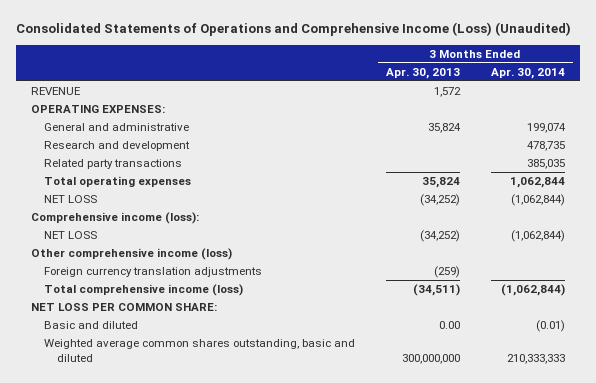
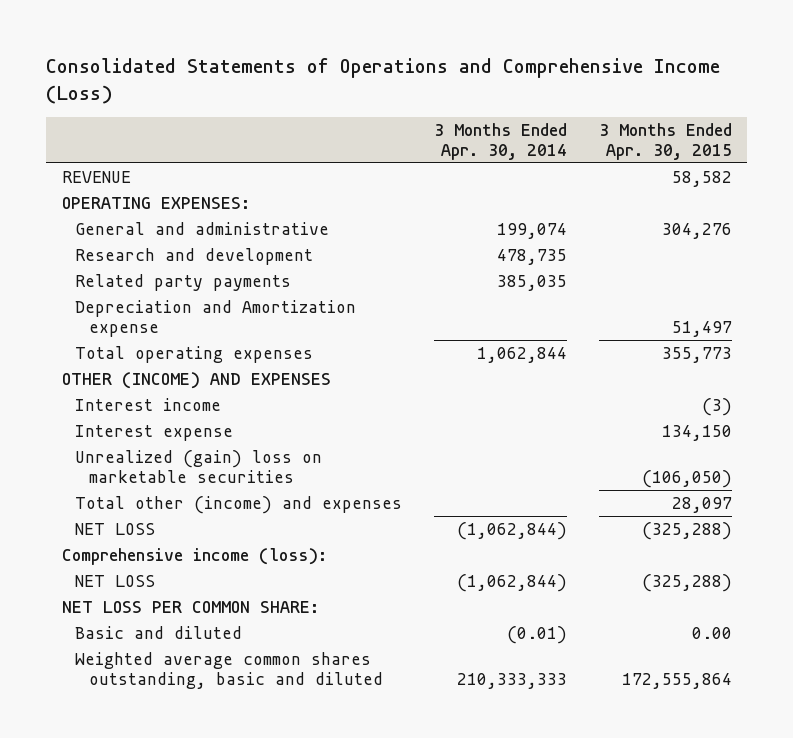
[15,22,571,37] Consolidated Statements of Operations and Comprehensive Income (Loss) (Unaudited) -> [46,57,721,104] Consolidated Statements of Operations and Comprehensive Income (Loss)
[385,68,460,80] Apr. 30, 2013 -> none
none -> [598,122,732,160] 3 Months Ended Apr. 30, 2015
[43,159,182,170] Related party transactions -> [75,273,292,291] Related party payments
none -> [75,299,357,337] Depreciation and Amortization expense
none -> [61,371,331,389] OTHER (INCOME) AND EXPENSES
none -> [75,397,222,411] Interest income
none -> [75,424,234,441] Interest expense
none -> [75,449,323,483] Unrealized (gain) loss on marketable securities
none -> [75,495,403,514] Total other (income) and expenses
[31,248,233,261] Other comprehensive income (loss) -> none
[43,267,262,278] Foreign currency translation adjustments -> none
[43,284,243,297] Total comprehensive income (loss) -> none

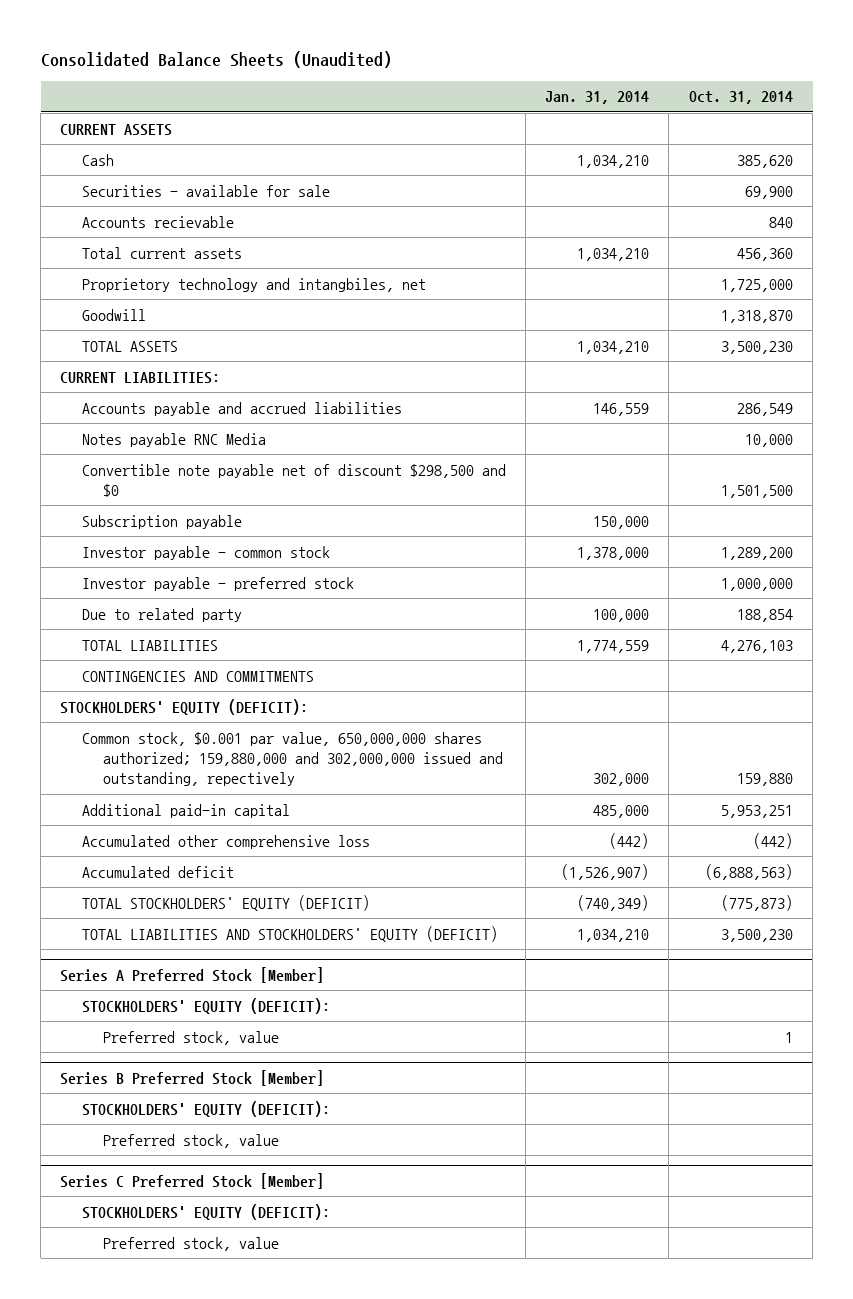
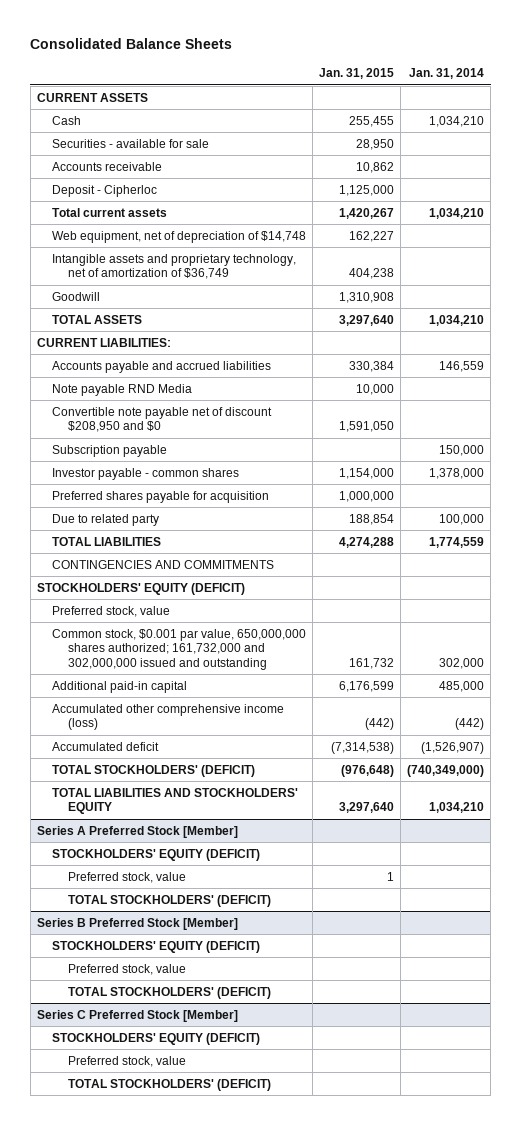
[40,51,392,69] Consolidated Balance Sheets (Unaudited) -> [30,38,233,50] Consolidated Balance Sheets
[688,91,793,105] Oct. 31, 2014 -> none
none -> [319,68,395,80] Jan. 31, 2015
[81,215,234,228] Accounts recievable -> [52,161,163,171] Accounts receivable
none -> [52,184,158,197] Deposit - Cipherloc
[81,277,426,292] Proprietory technology and intangbiles, net -> none
none -> [52,230,307,243] Web equipment, net of depreciation of $14,748
none -> [52,253,297,280] Intangible assets and proprietary technology, net of amortization of $36,749
[81,432,266,447] Notes payable RNC Media -> [52,383,193,396] Note payable RND Media
[81,463,506,497] Convertible note payable net of discount $298,500 and $0 -> [52,406,273,433] Convertible note payable net of discount $208,950 and $0
[81,576,354,591] Investor payable - preferred stock -> none
[81,545,330,560] Investor payable - common stock -> [52,467,240,480] Investor payable - common shares
none -> [52,490,270,503] Preferred shares payable for acquisition
[60,698,309,715] STOCKHOLDERS' EQUITY (DEFICIT): -> [36,582,245,595] STOCKHOLDERS' EQUITY (DEFICIT)
none -> [52,605,171,617] Preferred stock, value
[81,731,503,787] Common stock, $0.001 par value, 650,000,000 shares authorized; 159,880,000 and 302,000,000 issued and outstanding, repectively -> [52,628,307,670] Common stock, $0.001 par value, 650,000,000 shares authorized; 161,732,000 and 302,000,000 issued and outstanding
[81,834,370,849] Accumulated other comprehensive loss -> [52,703,285,731] Accumulated other comprehensive income (loss)
[81,894,370,911] TOTAL STOCKHOLDERS' EQUITY (DEFICIT) -> [52,764,256,777] TOTAL STOCKHOLDERS' (DEFICIT)
[577,894,650,911] (740,349) -> [407,764,485,777] (740,349,000)
[81,925,498,942] TOTAL LIABILITIES AND STOCKHOLDERS' EQUITY (DEFICIT) -> [52,787,299,815] TOTAL LIABILITIES AND STOCKHOLDERS' EQUITY
[81,997,330,1014] STOCKHOLDERS' EQUITY (DEFICIT): -> [52,848,261,861] STOCKHOLDERS' EQUITY (DEFICIT)
none -> [67,894,271,907] TOTAL STOCKHOLDERS' (DEFICIT)
[81,1100,330,1117] STOCKHOLDERS' EQUITY (DEFICIT): -> [52,940,261,953] STOCKHOLDERS' EQUITY (DEFICIT)
none -> [67,986,271,999] TOTAL STOCKHOLDERS' (DEFICIT)
[81,1203,330,1220] STOCKHOLDERS' EQUITY (DEFICIT): -> [52,1032,261,1045] STOCKHOLDERS' EQUITY (DEFICIT)
none -> [67,1078,271,1091] TOTAL STOCKHOLDERS' (DEFICIT)

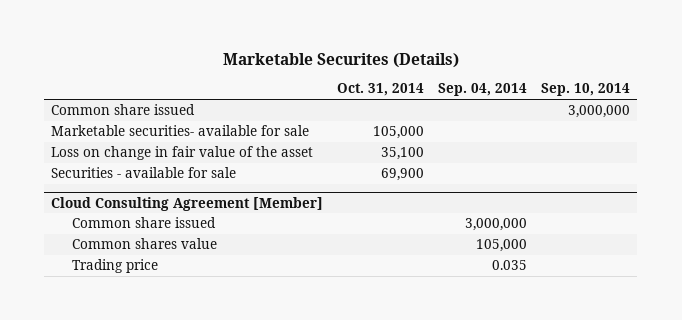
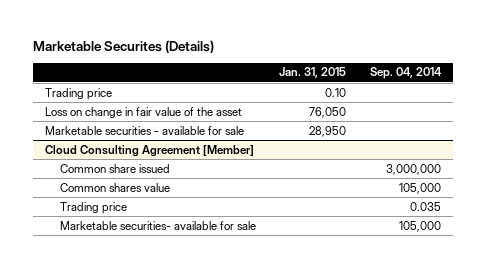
[337,83,425,97] Oct. 31, 2014 -> none
[541,83,631,97] Sep. 10, 2014 -> none
none -> [279,67,347,79] Jan. 31, 2015
[51,104,196,116] Common share issued -> none
[51,125,310,137] Marketable securities- available for sale -> none
none -> [44,87,112,100] Trading price
[51,167,237,179] Securities - available for sale -> [44,125,244,135] Marketable securities - available for sale
none -> [59,220,256,230] Marketable securities- available for sale

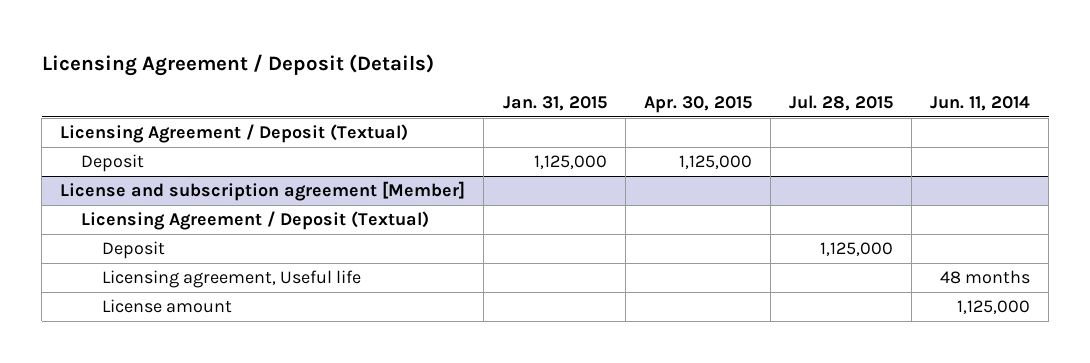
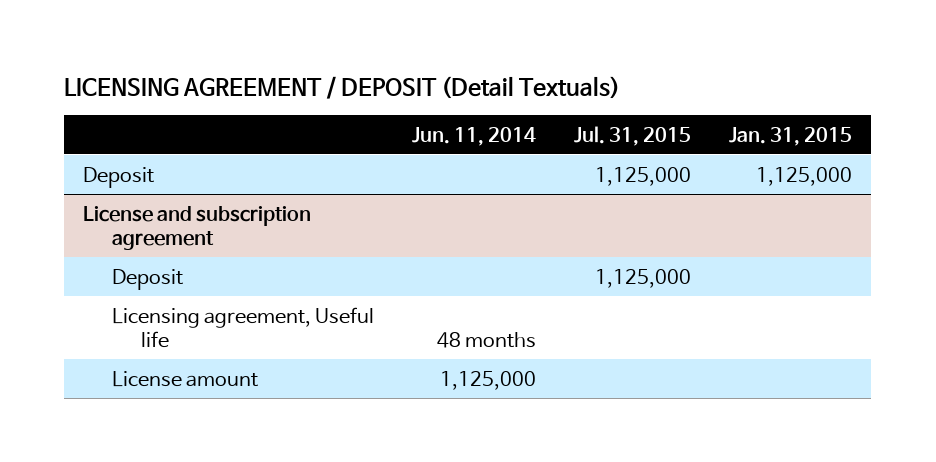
[41,53,434,76] Licensing Agreement / Deposit (Details) -> [64,76,621,100] LICENSING AGREEMENT / DEPOSIT (Detail Textuals)
[643,95,752,113] Apr. 30, 2015 -> none
[788,94,893,111] Jul. 28, 2015 -> none
none -> [574,125,692,146] Jul. 31, 2015
[60,124,409,144] Licensing Agreement / Deposit (Textual) -> none
[81,211,430,231] Licensing Agreement / Deposit (Textual) -> none
[60,181,466,202] License and subscription agreement [Member] -> [83,205,312,251] License and subscription agreement

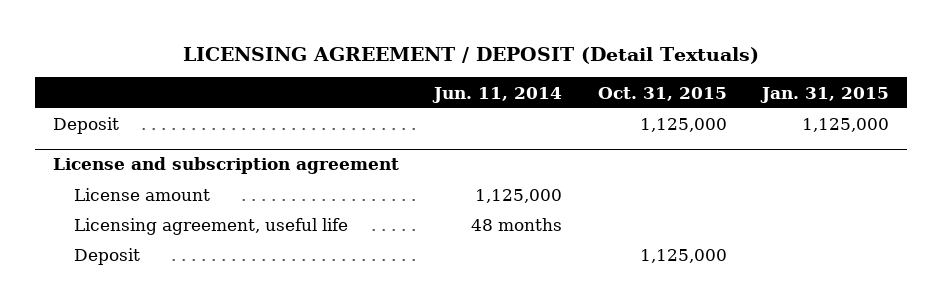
[574,125,692,146] Jul. 31, 2015 -> none
none -> [597,86,727,101] Oct. 31, 2015
[112,306,375,349] Licensing agreement, Useful life -> none
none -> [74,218,349,236] Licensing agreement, useful life
[112,268,184,290] Deposit -> [74,248,141,266] Deposit

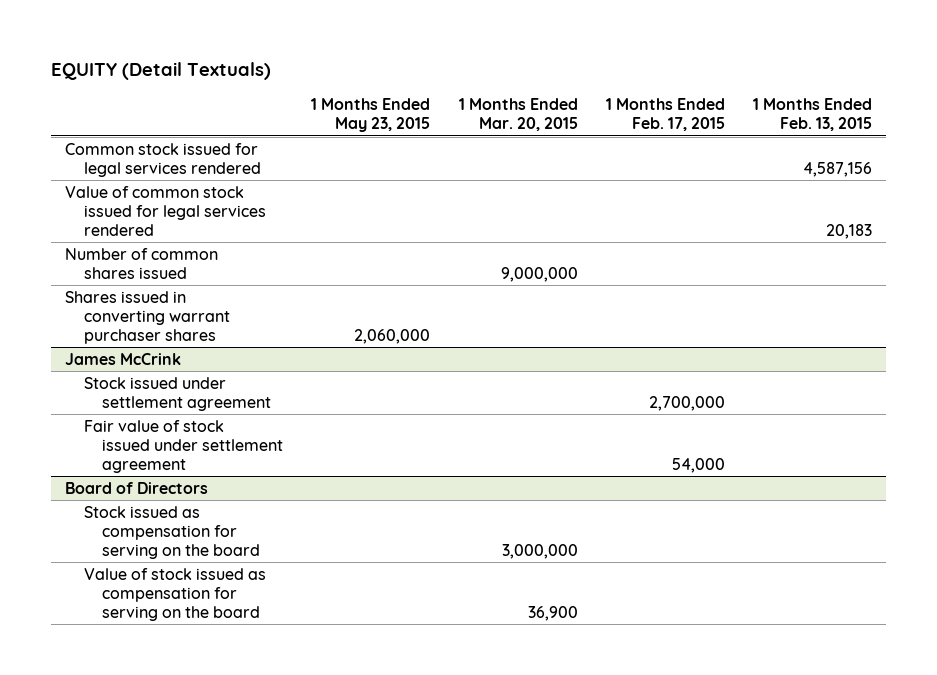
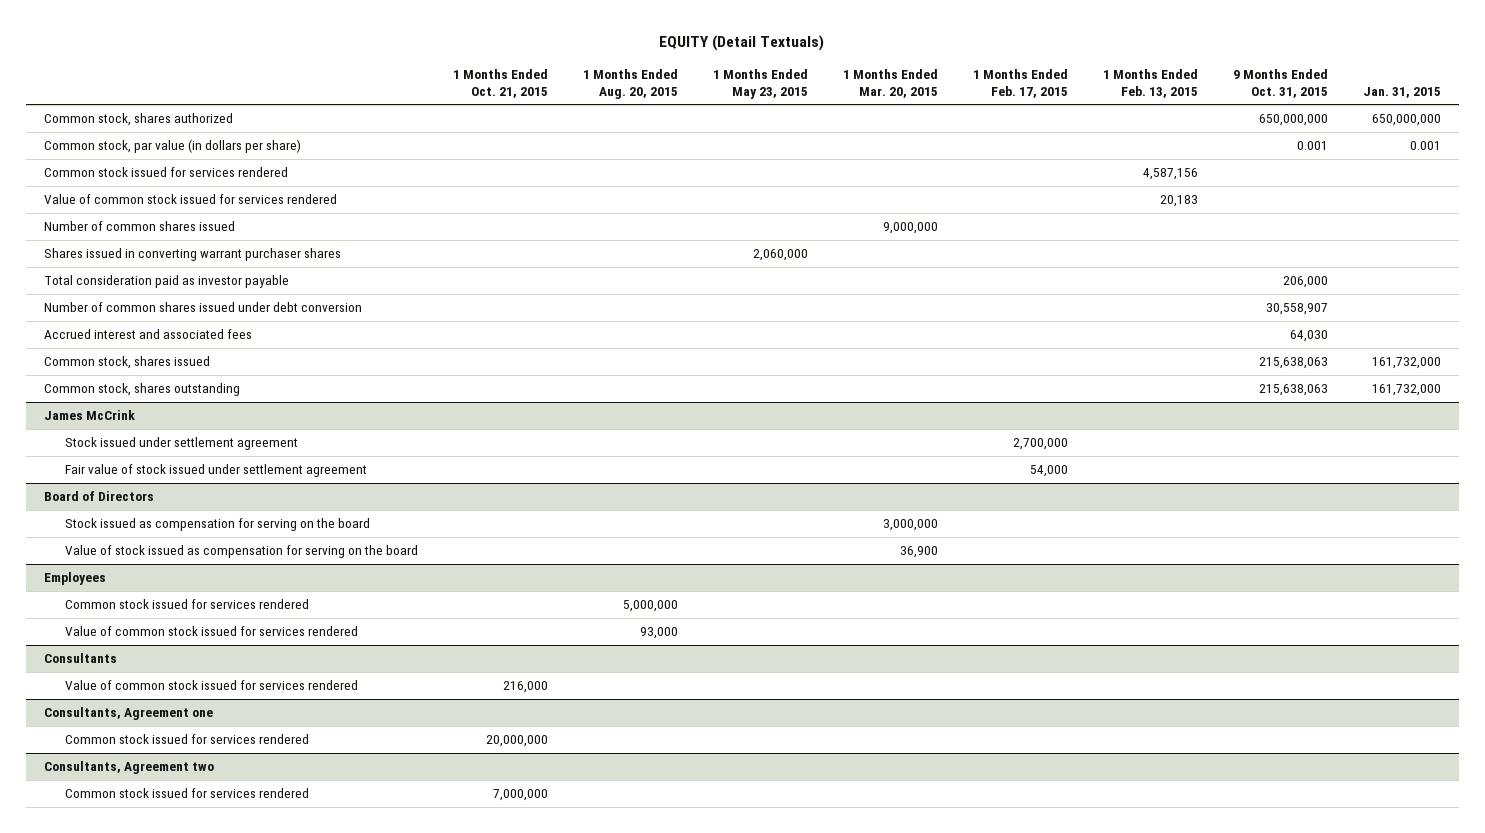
none -> [452,69,548,98] 1 Months Ended Oct. 21, 2015
none -> [582,69,678,99] 1 Months Ended Aug. 20, 2015
none -> [1233,69,1329,98] 9 Months Ended Oct. 31, 2015
none -> [1363,86,1442,98] Jan. 31, 2015
none -> [43,113,233,127] Common stock, shares authorized
none -> [43,139,301,154] Common stock, par value (in dollars per share)
[65,142,261,177] Common stock issued for legal services rendered -> [43,167,288,178] Common stock issued for services rendered
[65,185,266,237] Value of common stock issued for legal services rendered -> [43,194,337,205] Value of common stock issued for services rendered
none -> [43,275,289,289] Total consideration paid as investor payable
none -> [43,302,362,313] Number of common shares issued under debt conversion
none -> [43,329,252,340] Accrued interest and associated fees
none -> [43,356,210,370] Common stock, shares issued
none -> [43,383,240,397] Common stock, shares outstanding
none -> [43,572,106,586] Employees
none -> [64,599,309,610] Common stock issued for services rendered
none -> [64,626,358,637] Value of common stock issued for services rendered
none -> [43,653,117,664] Consultants
none -> [64,680,358,691] Value of common stock issued for services rendered
none -> [43,707,213,721] Consultants, Agreement one
none -> [64,734,309,745] Common stock issued for services rendered
none -> [43,761,214,775] Consultants, Agreement two
none -> [64,788,309,799] Common stock issued for services rendered

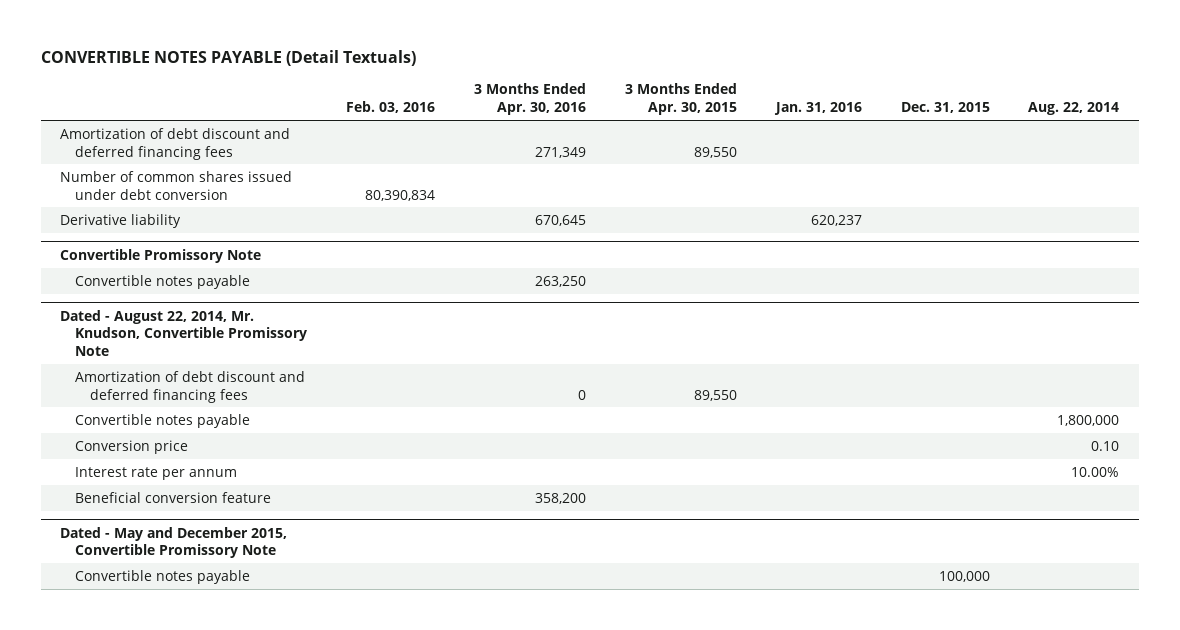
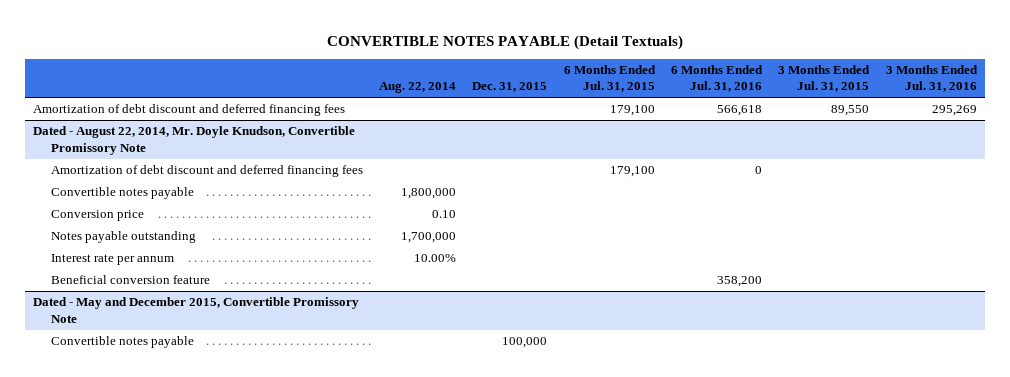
[346,101,436,114] Feb. 03, 2016 -> none
[473,83,586,116] 3 Months Ended Apr. 30, 2016 -> none
[624,83,737,116] 3 Months Ended Apr. 30, 2015 -> none
[773,102,862,116] Jan. 31, 2016 -> none
none -> [563,64,656,93] 6 Months Ended Jul. 31, 2015
none -> [671,64,764,93] 6 Months Ended Jul. 31, 2016
none -> [778,64,871,93] 3 Months Ended Jul. 31, 2015
none -> [885,64,978,93] 3 Months Ended Jul. 31, 2016
[60,170,293,200] Number of common shares issued under debt conversion -> none
[60,213,182,228] Derivative liability -> none
[60,248,262,263] Convertible Promissory Note -> none
[75,274,251,289] Convertible notes payable -> none
[60,309,308,357] Dated - August 22, 2014, Mr. Knudson, Convertible Promissory Note -> [33,126,356,155] Dated - August 22, 2014, Mr. Doyle Knudson, Convertible Promissory Note
none -> [50,231,196,244] Notes payable outstanding

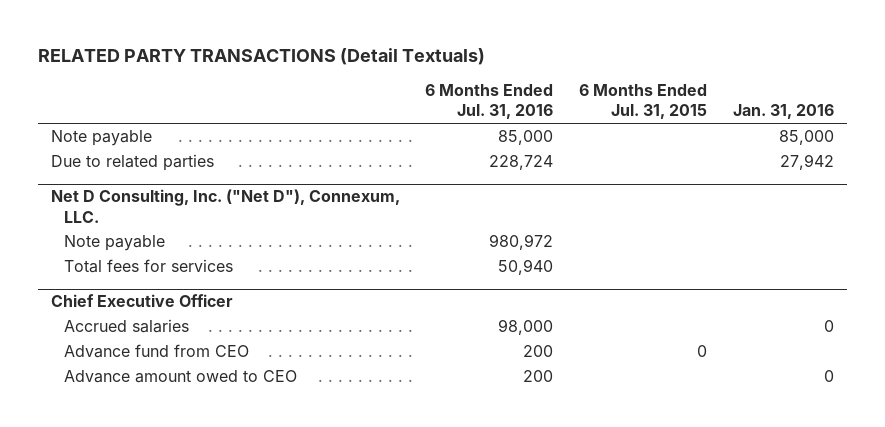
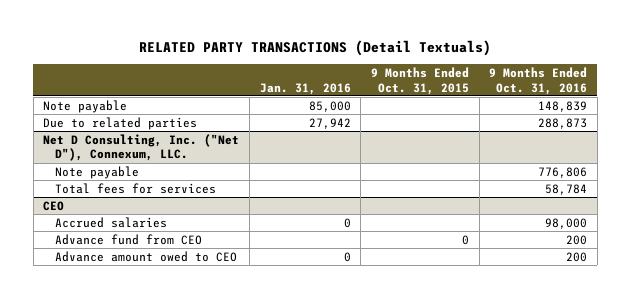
[425,84,554,120] 6 Months Ended Jul. 31, 2016 -> none
[579,84,708,120] 6 Months Ended Jul. 31, 2015 -> none
none -> [370,67,469,95] 9 Months Ended Oct. 31, 2015
none -> [489,67,588,95] 9 Months Ended Oct. 31, 2016
[50,294,233,308] Chief Executive Officer -> [43,200,65,211] CEO

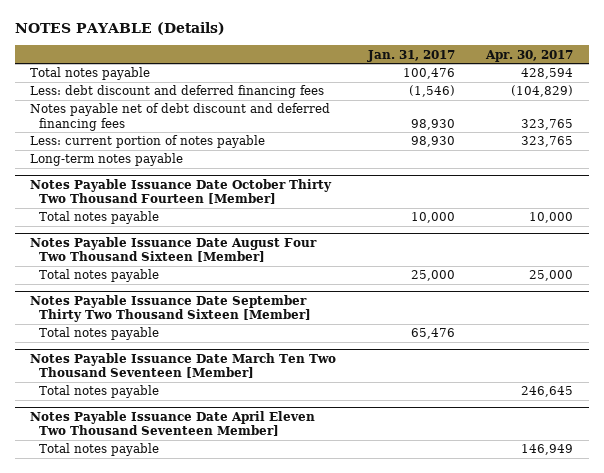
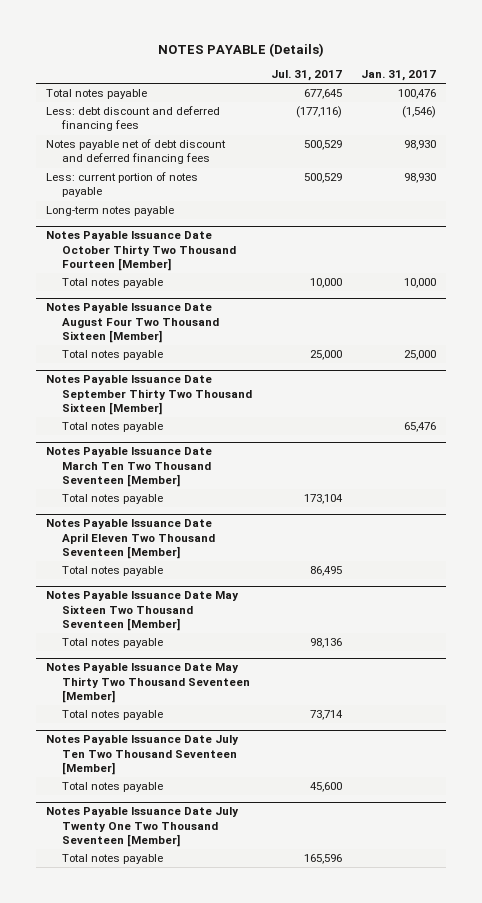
[485,49,574,62] Apr. 30, 2017 -> none
none -> [271,70,343,82] Jul. 31, 2017
[30,410,316,437] Notes Payable Issuance Date April Eleven Two Thousand Seventeen Member] -> [45,519,216,559] Notes Payable Issuance Date April Eleven Two Thousand Seventeen [Member]
none -> [45,591,239,631] Notes Payable Issuance Date May Sixteen Two Thousand Seventeen [Member]
none -> [62,638,164,649] Total notes payable
none -> [45,663,251,703] Notes Payable Issuance Date May Thirty Two Thousand Seventeen [Member]
none -> [62,710,164,721] Total notes payable
none -> [45,735,239,775] Notes Payable Issuance Date July Ten Two Thousand Seventeen [Member]
none -> [62,782,164,793] Total notes payable
none -> [45,807,239,847] Notes Payable Issuance Date July Twenty One Two Thousand Seventeen [Member]
none -> [62,854,164,865] Total notes payable

